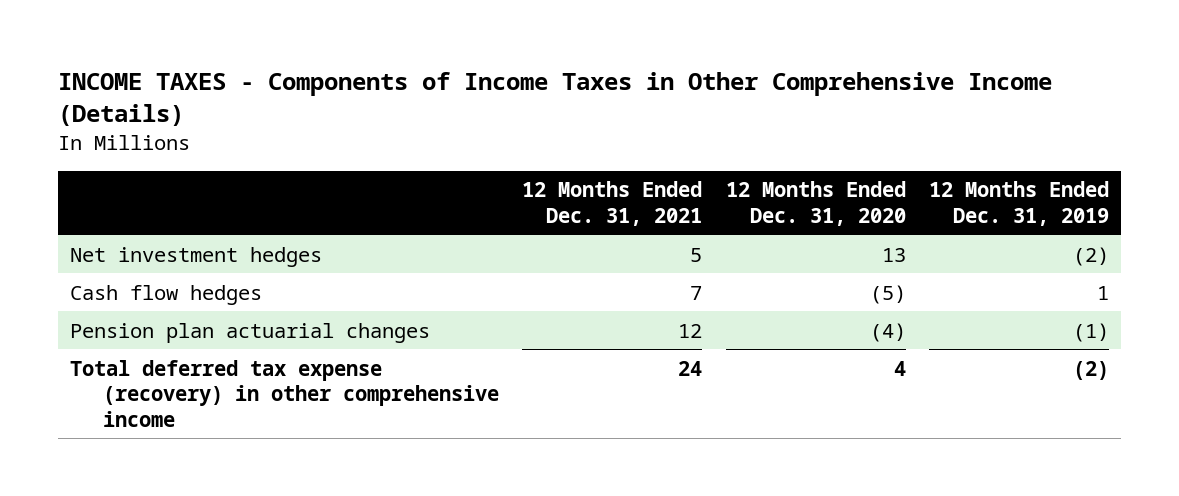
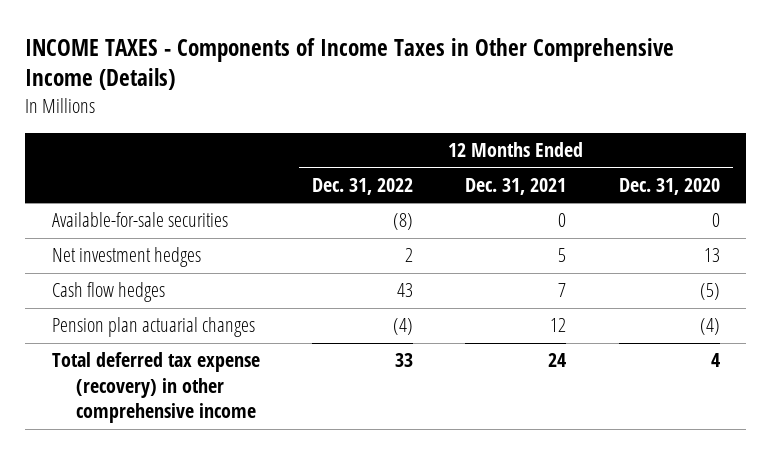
[929,181,1110,226] 12 Months Ended Dec. 31, 2019 -> none
none -> [311,177,413,195] Dec. 31, 2022
none -> [51,212,228,228] Available-for-sale securities

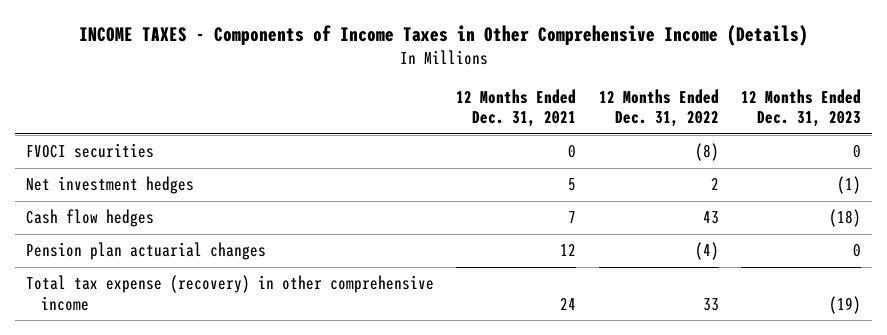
[618,177,720,195] Dec. 31, 2020 -> none
none -> [740,89,861,128] 12 Months Ended Dec. 31, 2023
[51,212,228,228] Available-for-sale securities -> [26,143,155,159] FVOCI securities
[51,352,260,424] Total deferred tax expense (recovery) in other comprehensive income -> [26,275,435,311] Total tax expense (recovery) in other comprehensive income

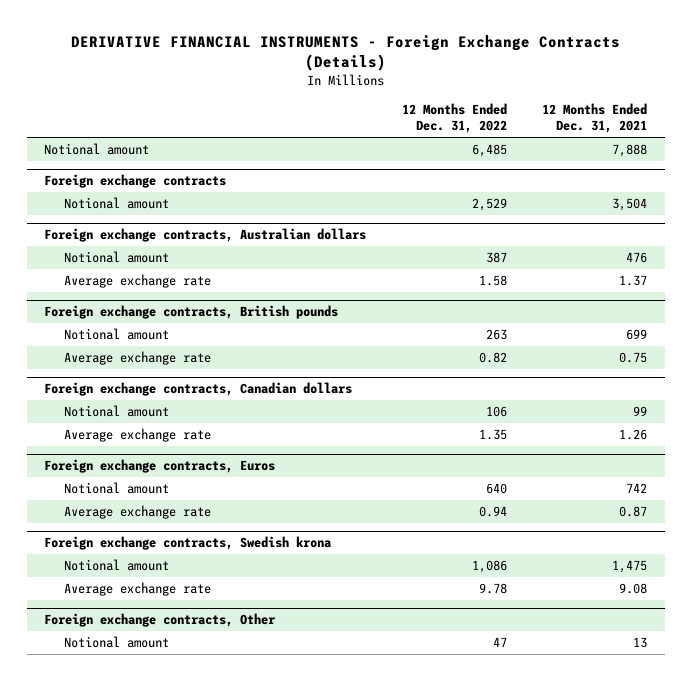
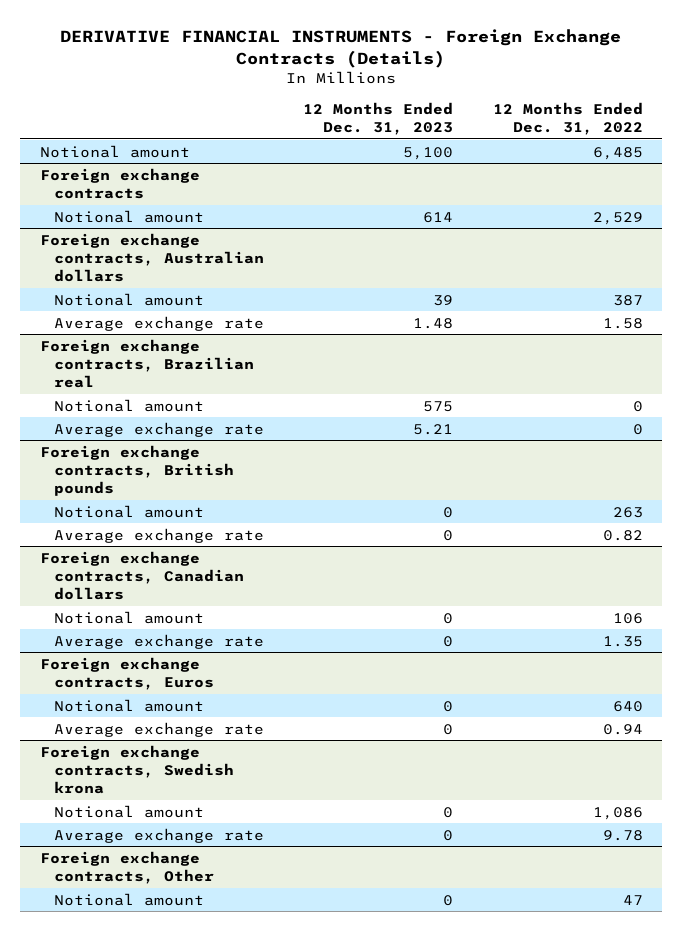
[542,102,648,134] 12 Months Ended Dec. 31, 2021 -> none
none -> [303,101,454,135] 12 Months Ended Dec. 31, 2023
none -> [40,338,254,389] Foreign exchange contracts, Brazilian real
none -> [53,398,204,412] Notional amount
none -> [53,421,264,437] Average exchange rate

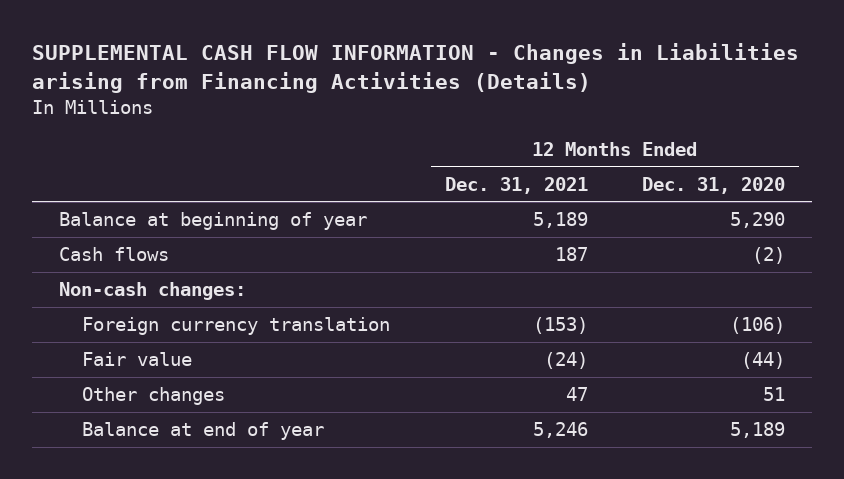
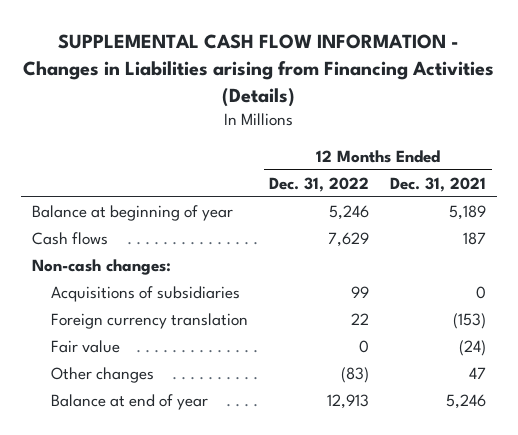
[642,176,786,194] Dec. 31, 2020 -> none
none -> [269,176,370,192] Dec. 31, 2022
none -> [50,286,240,303] Acquisitions of subsidiaries

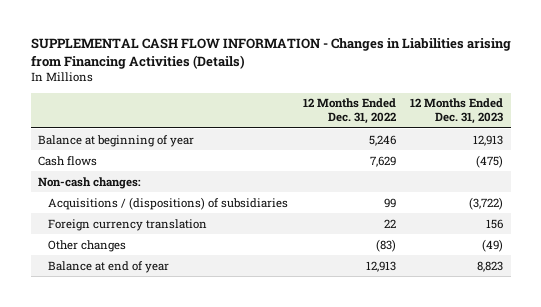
[390,176,487,192] Dec. 31, 2021 -> none
none -> [410,98,504,125] 12 Months Ended Dec. 31, 2023
[50,286,240,303] Acquisitions of subsidiaries -> [48,196,289,210] Acquisitions / (dispositions) of subsidiaries
[50,340,120,354] Fair value -> none

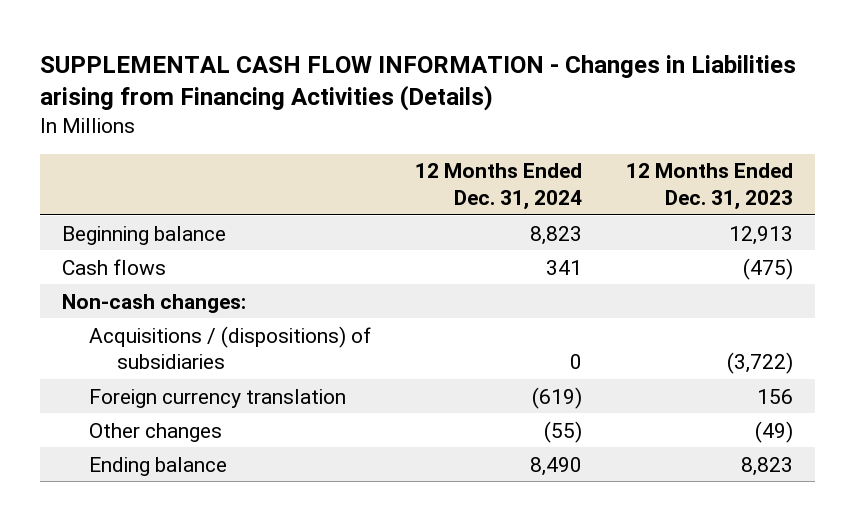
[302,98,396,125] 12 Months Ended Dec. 31, 2022 -> none
none -> [415,163,583,211] 12 Months Ended Dec. 31, 2024
[37,134,194,147] Balance at beginning of year -> [62,225,227,245] Beginning balance
[48,260,170,273] Balance at end of year -> [89,456,228,476] Ending balance

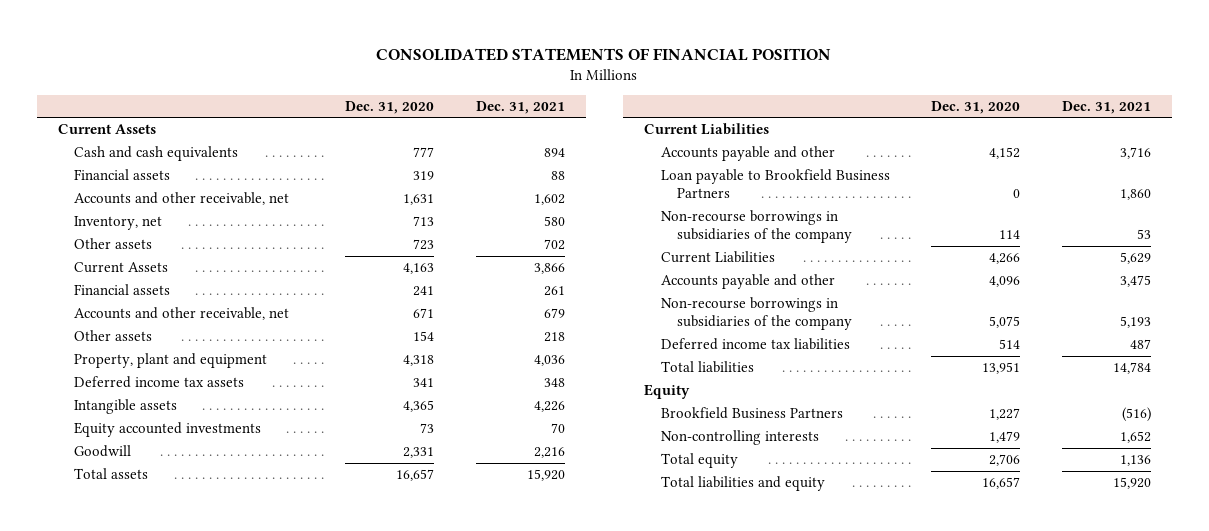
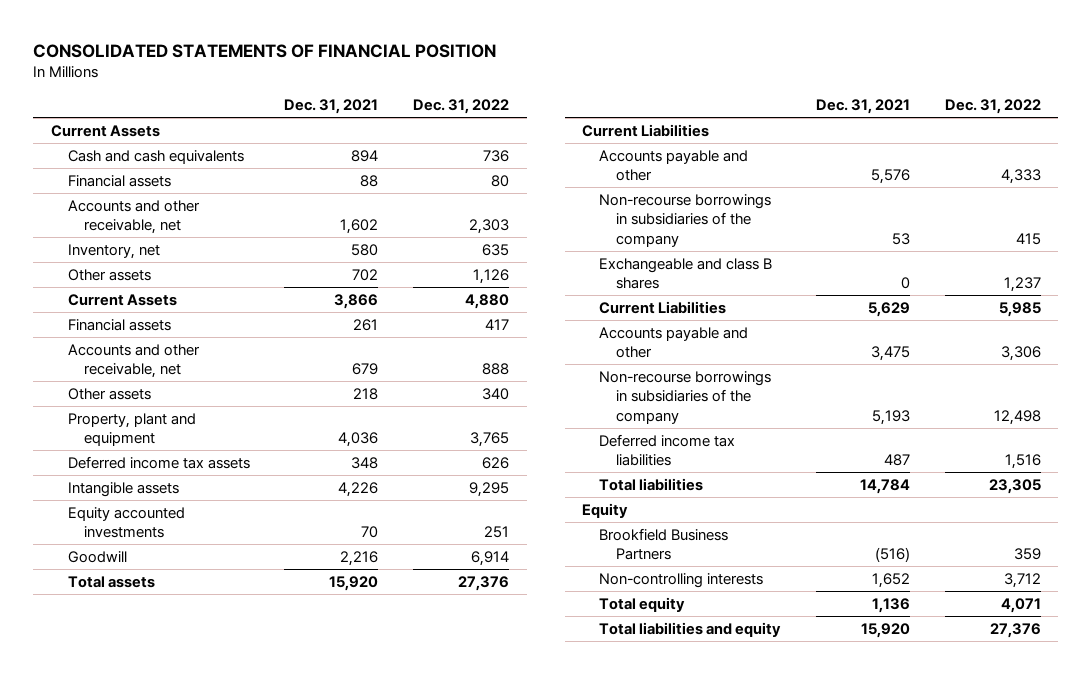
[345,100,435,114] Dec. 31, 2020 -> none
none -> [413,99,510,115] Dec. 31, 2022
[660,169,890,199] Loan payable to Brookfield Business Partners -> none
[1120,147,1152,160] 3,716 -> [870,169,910,185] 5,576
none -> [598,257,772,290] Exchangeable and class B shares

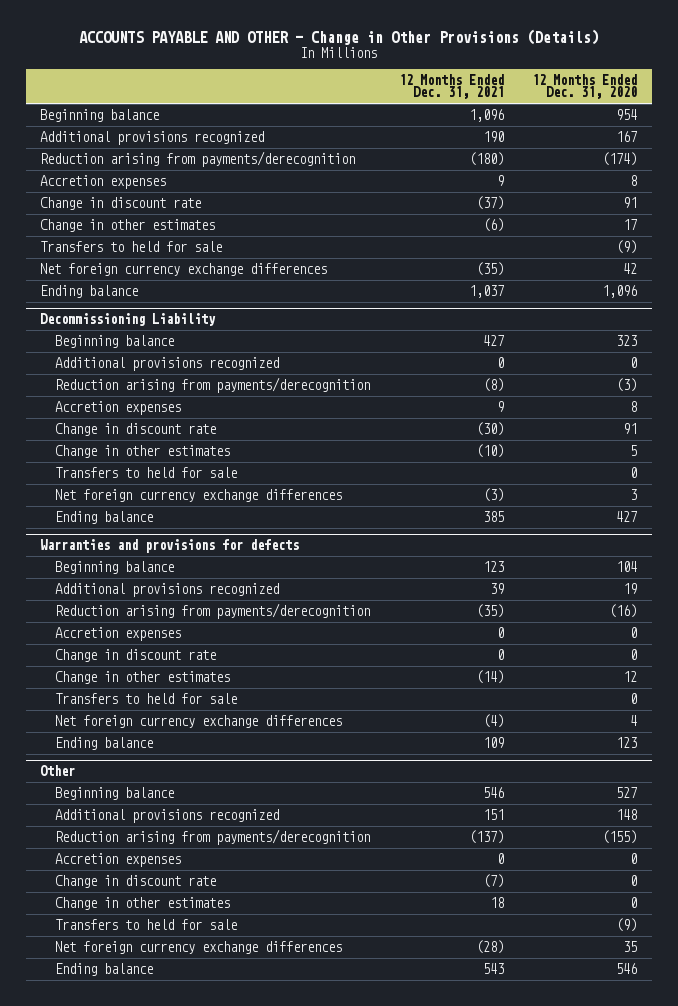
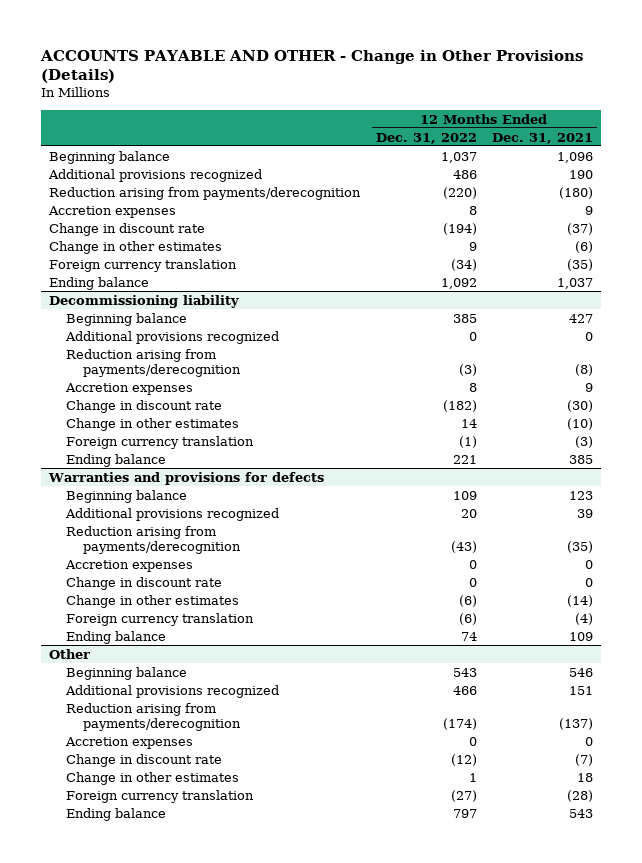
[532,73,638,100] 12 Months Ended Dec. 31, 2020 -> none
none -> [375,132,477,144] Dec. 31, 2022
[40,240,223,252] Transfers to held for sale -> none
[40,262,328,276] Net foreign currency exchange differences -> [48,258,237,272] Foreign currency translation
[40,313,217,327] Decommissioning Liability -> [48,294,239,308] Decommissioning liability
[54,466,237,478] Transfers to held for sale -> none
[54,488,342,502] Net foreign currency exchange differences -> [65,435,254,449] Foreign currency translation
[54,692,237,704] Transfers to held for sale -> none
[54,714,342,728] Net foreign currency exchange differences -> [65,612,254,626] Foreign currency translation
[54,918,237,930] Transfers to held for sale -> none
[54,940,342,954] Net foreign currency exchange differences -> [65,789,254,803] Foreign currency translation

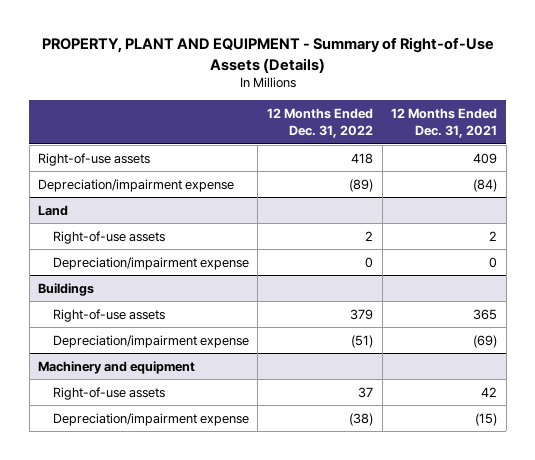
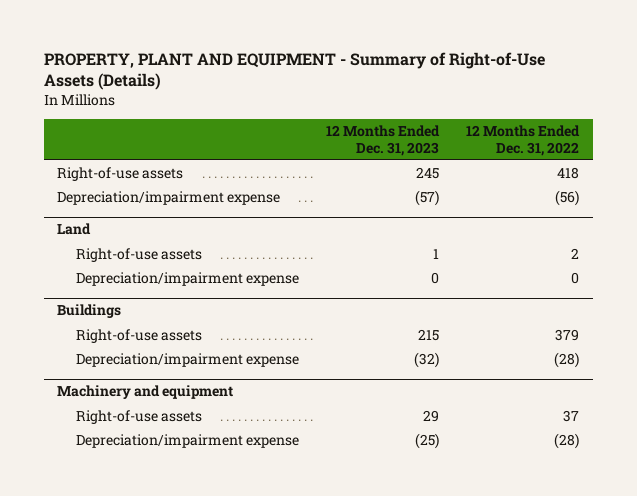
[391,108,498,139] 12 Months Ended Dec. 31, 2021 -> none
none -> [326,125,441,156] 12 Months Ended Dec. 31, 2023
[348,178,373,192] (89) -> [555,190,580,207] (56)
[350,334,373,348] (51) -> [554,352,580,369] (28)
[348,412,373,426] (38) -> [554,433,580,450] (28)

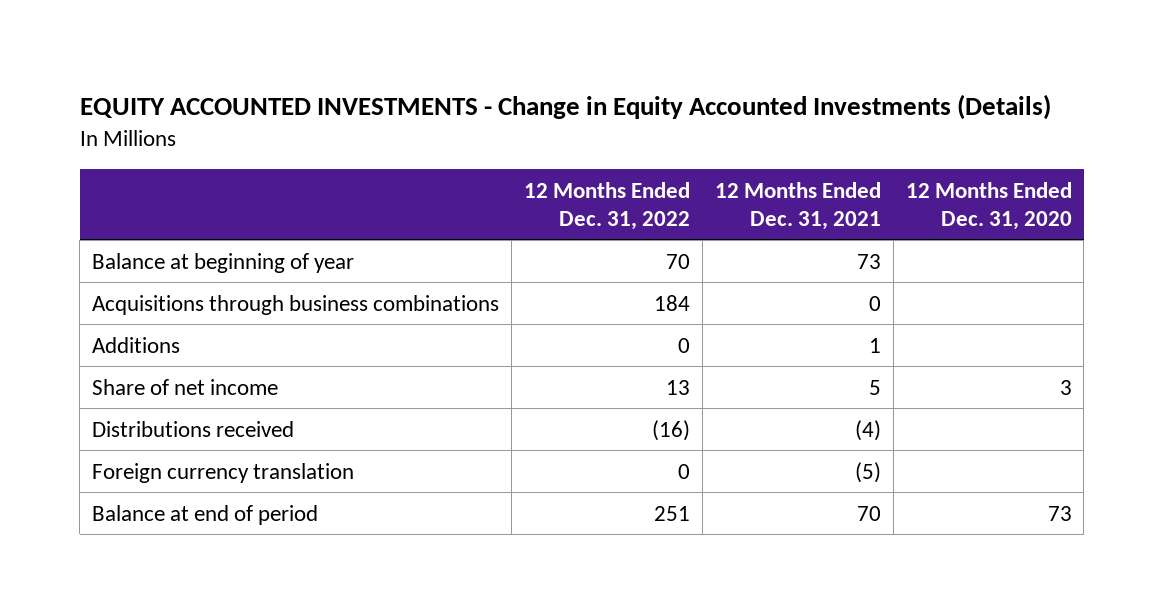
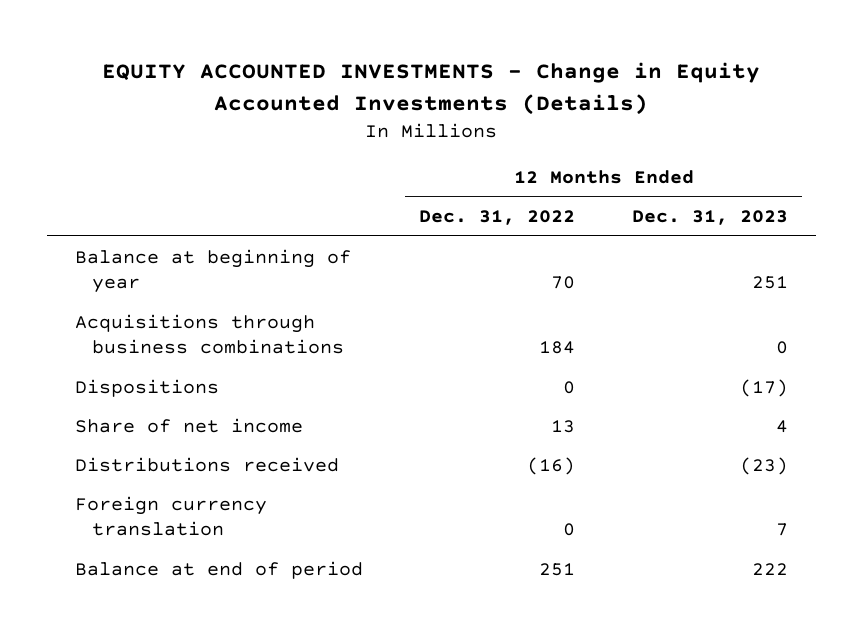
[714,181,881,230] 12 Months Ended Dec. 31, 2021 -> none
[905,181,1072,230] 12 Months Ended Dec. 31, 2020 -> none
none -> [631,209,788,225] Dec. 31, 2023
[92,336,181,353] Additions -> none
none -> [75,378,220,397] Dispositions

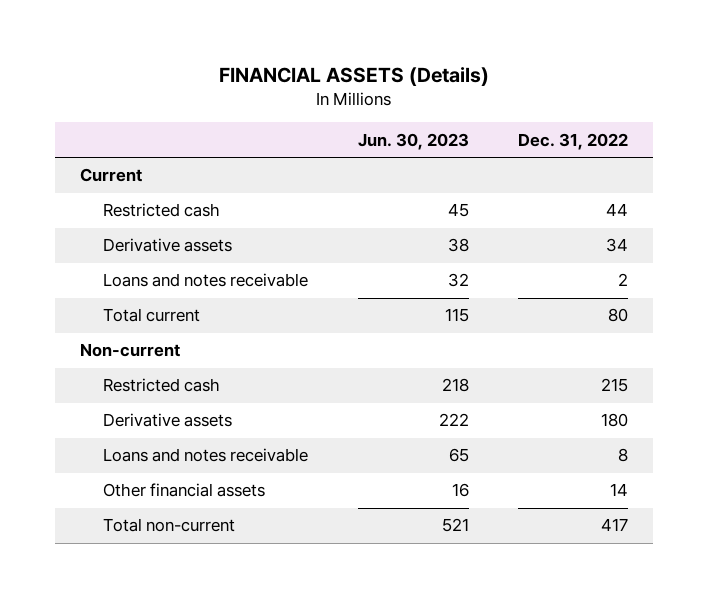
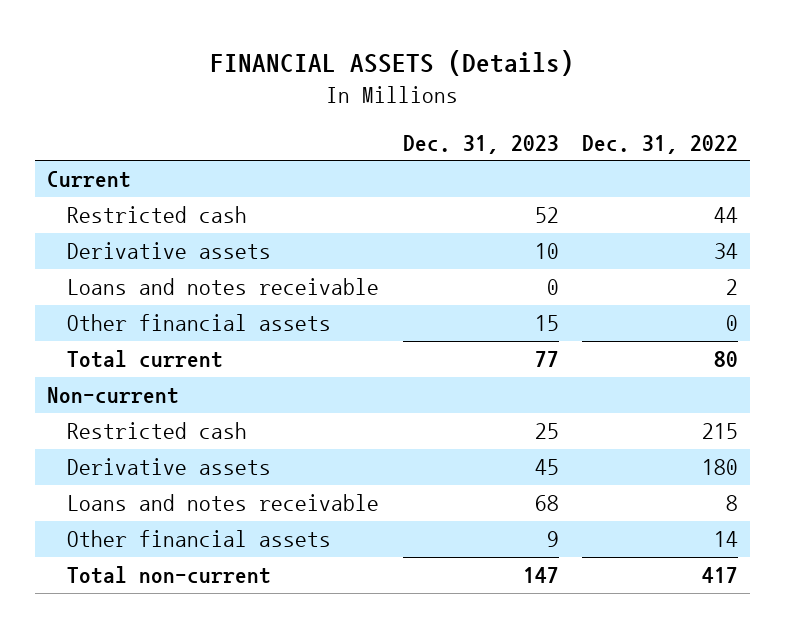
[357,132,469,150] Jun. 30, 2023 -> none
none -> [402,134,559,154] Dec. 31, 2023
none -> [67,314,332,332] Other financial assets

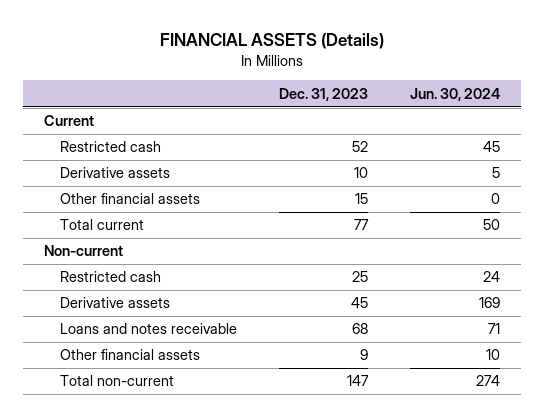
[582,134,739,154] Dec. 31, 2022 -> none
none -> [410,87,501,101] Jun. 30, 2024
[67,278,380,296] Loans and notes receivable -> none

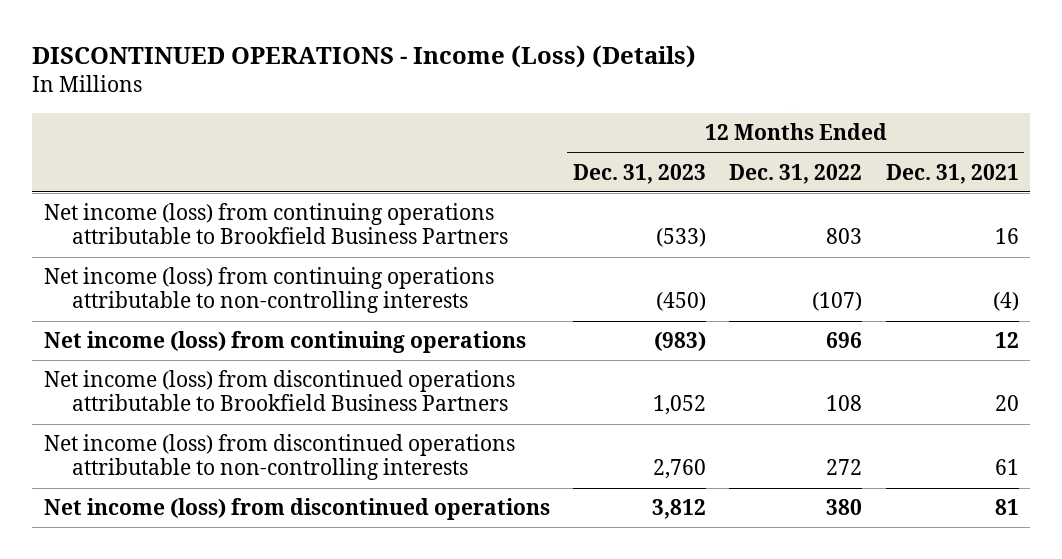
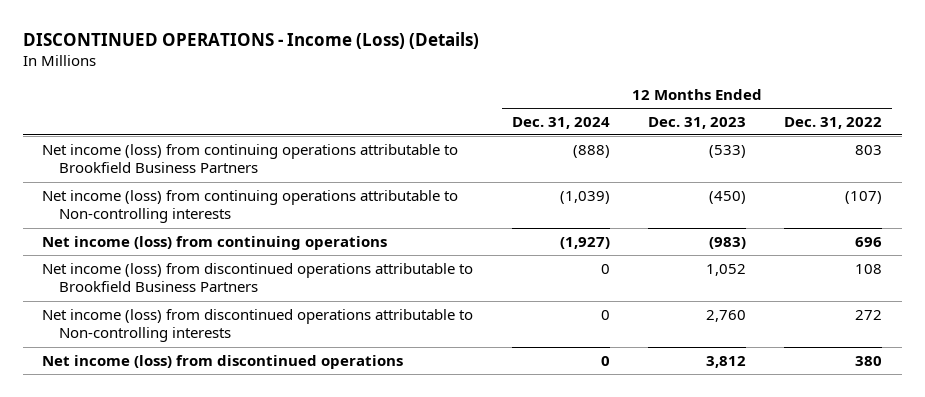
[885,163,1019,184] Dec. 31, 2021 -> none
none -> [511,116,610,129] Dec. 31, 2024
[43,267,494,314] Net income (loss) from continuing operations attributable to non-controlling interests -> [42,189,459,224] Net income (loss) from continuing operations attributable to Non-controlling interests
[43,434,515,481] Net income (loss) from discontinued operations attributable to non-controlling interests -> [42,308,474,343] Net income (loss) from discontinued operations attributable to Non-controlling interests

